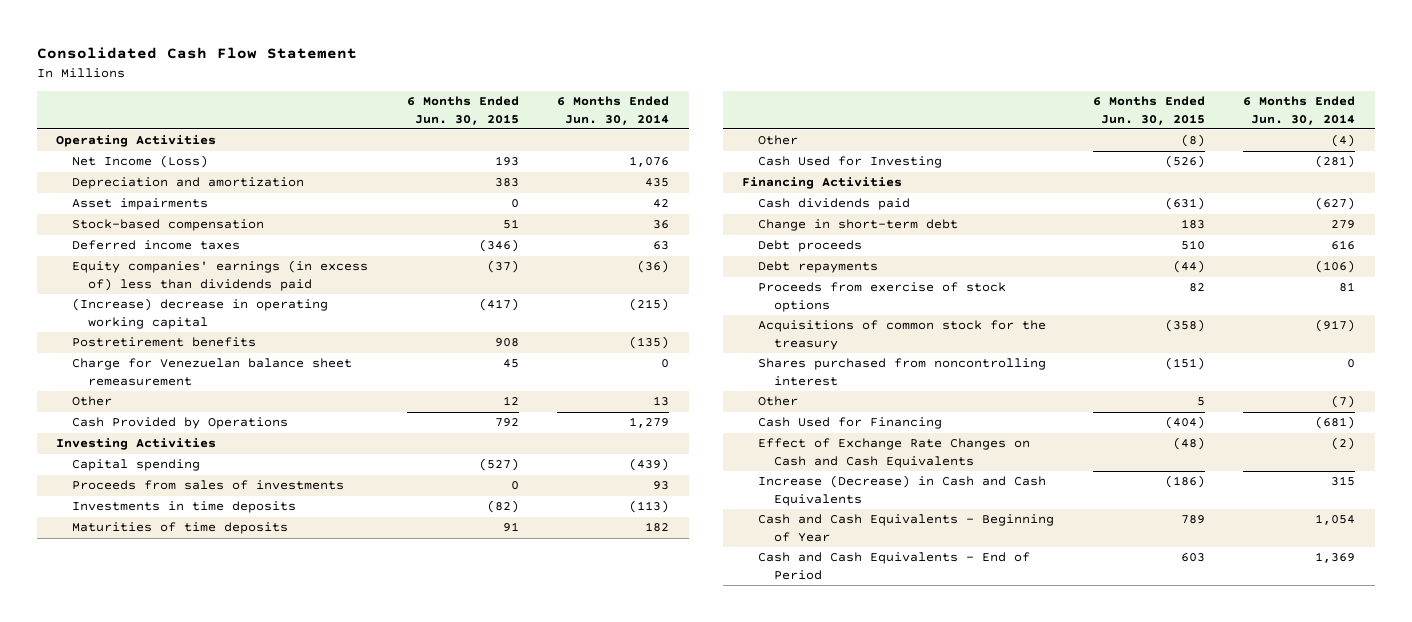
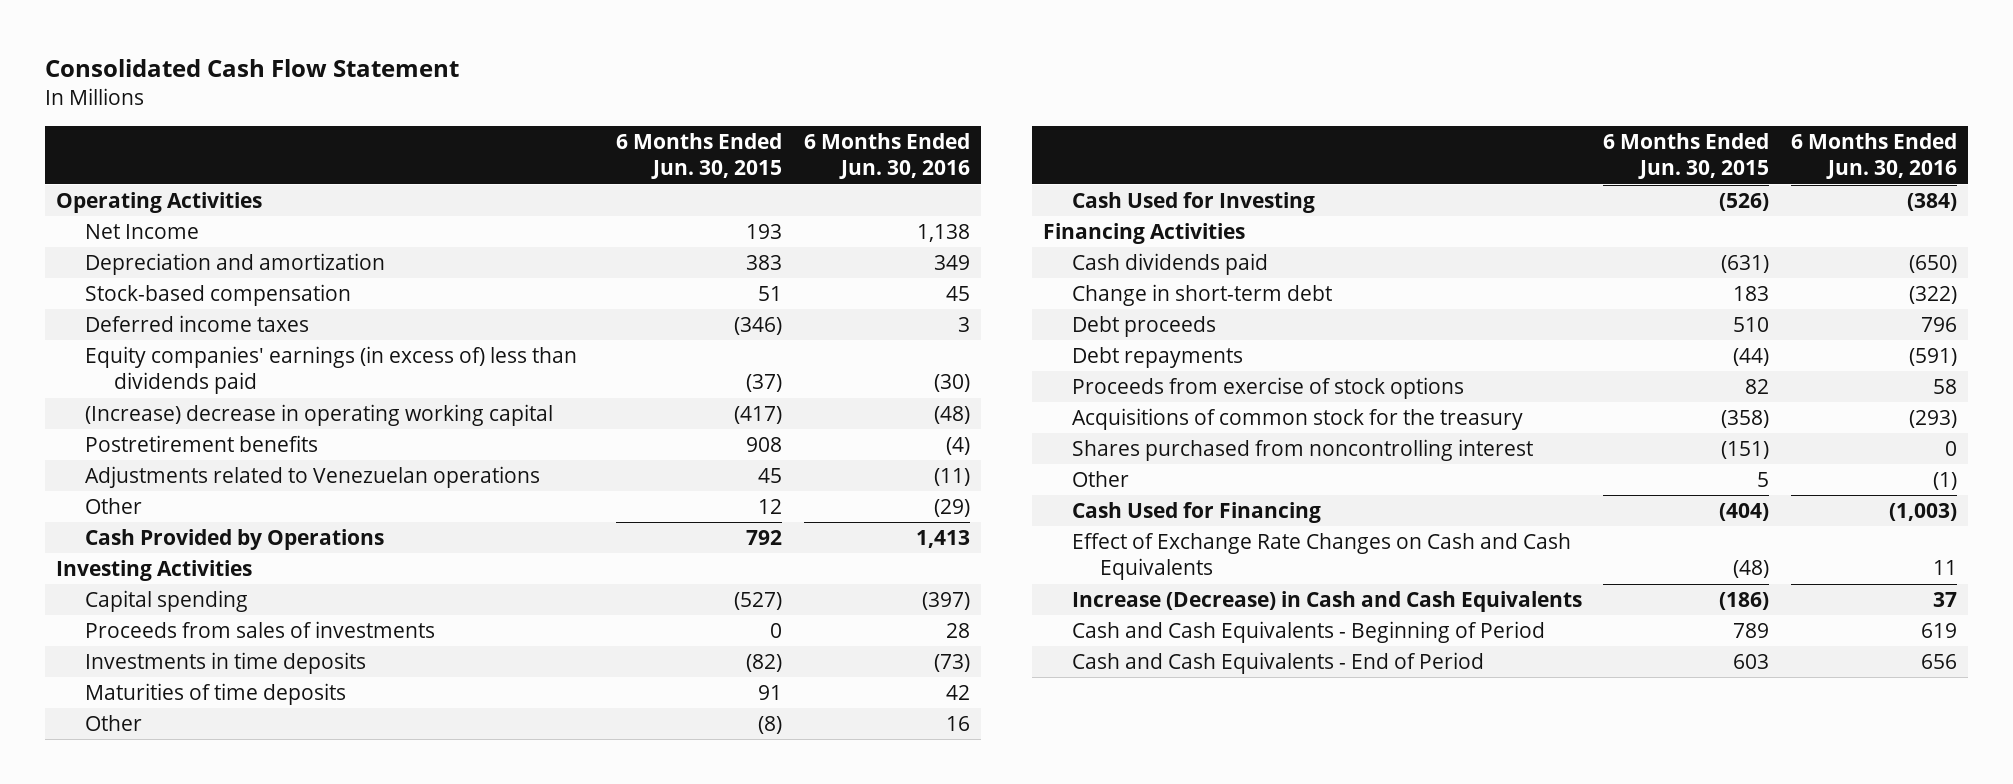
[557,96,670,125] 6 Months Ended Jun. 30, 2014 -> none
none -> [803,133,970,180] 6 Months Ended Jun. 30, 2016
[72,155,209,169] Net Income (Loss) -> [84,224,199,240] Net Income
[72,198,209,211] Asset impairments -> none
[72,358,353,386] Charge for Venezuelan balance sheet remeasurement -> [84,466,540,489] Adjustments related to Venezuelan operations
[758,514,1055,542] Cash and Cash Equivalents - Beginning of Year -> [1071,621,1545,644] Cash and Cash Equivalents - Beginning of Period

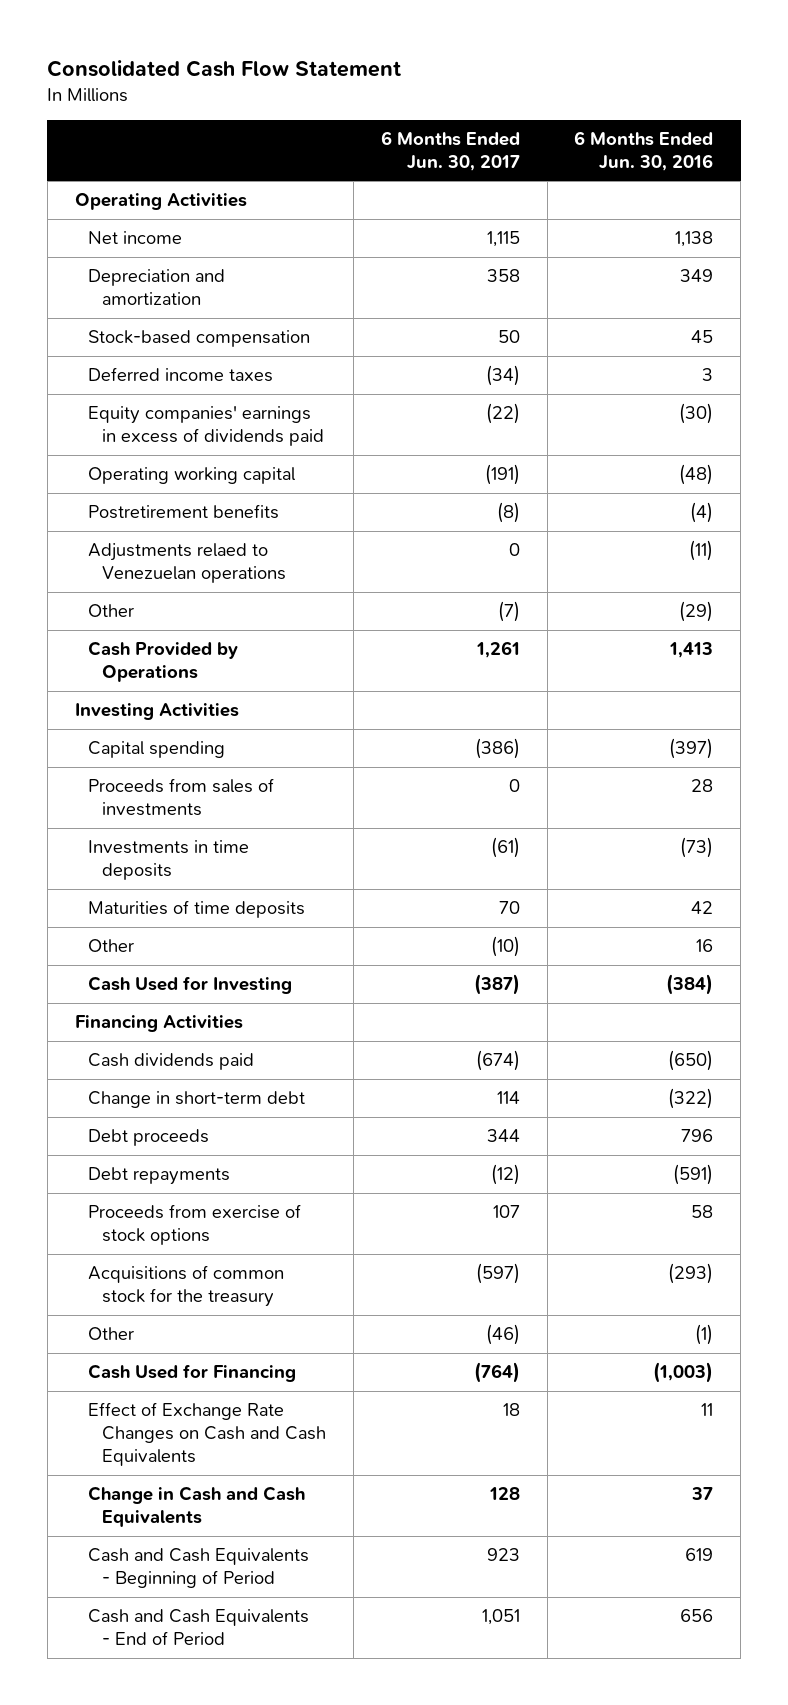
[616,133,783,180] 6 Months Ended Jun. 30, 2015 -> none
none -> [380,130,520,171] 6 Months Ended Jun. 30, 2017
[84,224,199,240] Net Income -> [88,231,183,245] Net income
[84,346,577,395] Equity companies' earnings (in excess of) less than dividends paid -> [88,406,324,447] Equity companies' earnings in excess of dividends paid
[84,404,553,427] (Increase) decrease in operating working capital -> [88,467,296,485] Operating working capital
[84,466,540,489] Adjustments related to Venezuelan operations -> [88,543,286,584] Adjustments relaed to Venezuelan operations
[1071,439,1533,462] Shares purchased from noncontrolling interest -> none
[1071,591,1582,613] Increase (Decrease) in Cash and Cash Equivalents -> [88,1486,306,1528] Change in Cash and Cash Equivalents

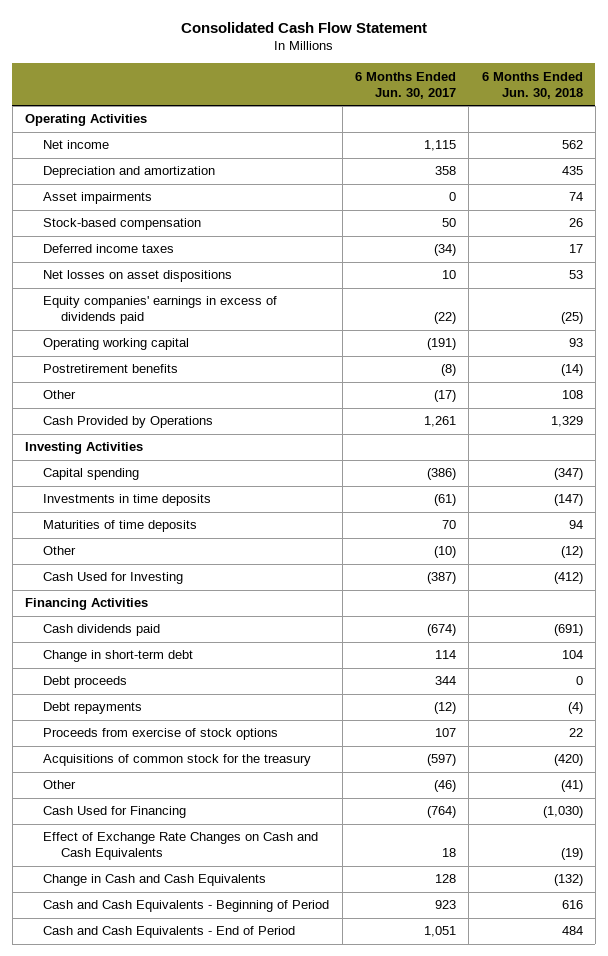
[574,130,714,171] 6 Months Ended Jun. 30, 2016 -> none
none -> [481,71,583,99] 6 Months Ended Jun. 30, 2018
none -> [43,192,153,205] Asset impairments
none -> [43,270,233,283] Net losses on asset dispositions
[88,543,286,584] Adjustments relaed to Venezuelan operations -> none
[497,601,520,623] (7) -> [433,390,456,403] (17)
[88,778,275,817] Proceeds from sales of investments -> none

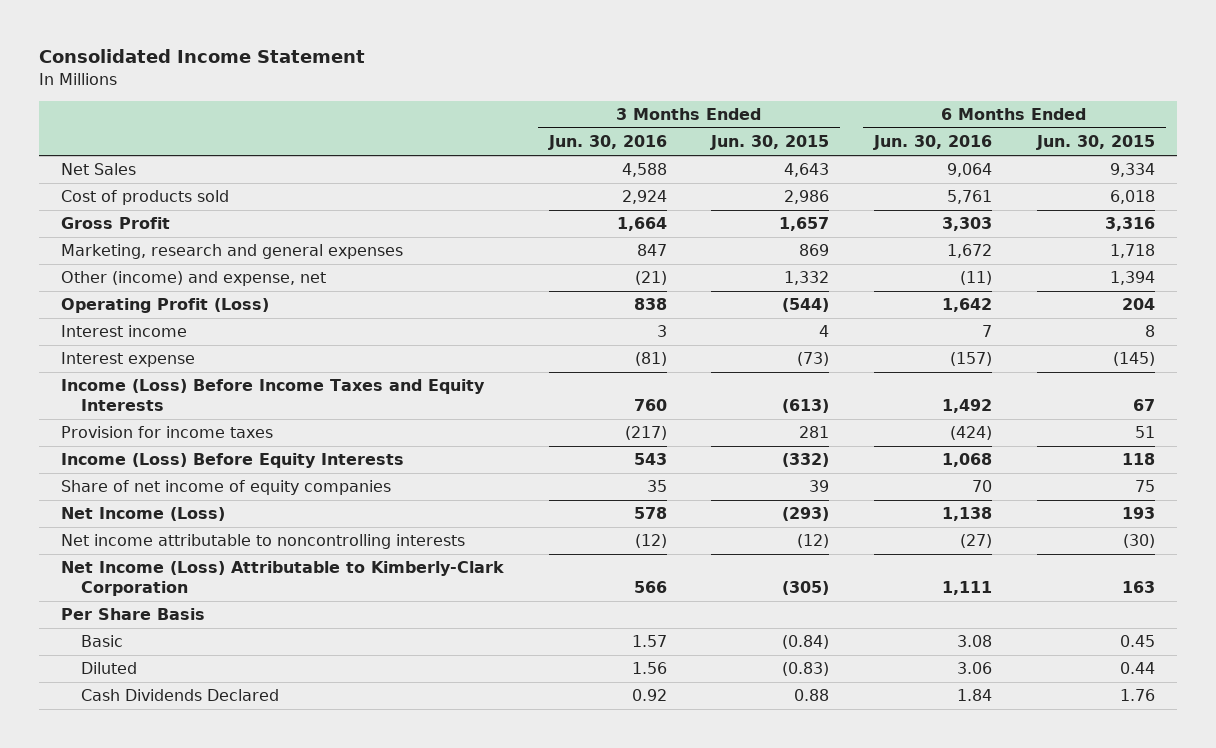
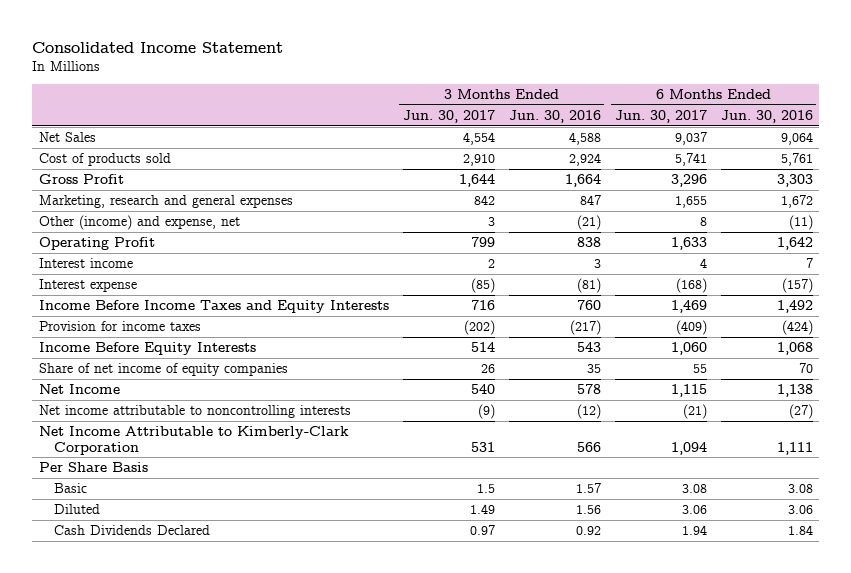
[710,135,830,151] Jun. 30, 2015 -> none
[1035,135,1155,151] Jun. 30, 2015 -> none
none -> [402,109,495,123] Jun. 30, 2017
none -> [614,109,707,123] Jun. 30, 2017
[61,298,270,314] Operating Profit (Loss) -> [38,237,155,251] Operating Profit
[61,379,486,412] Income (Loss) Before Income Taxes and Equity Interests -> [38,300,389,314] Income Before Income Taxes and Equity Interests
[61,453,405,469] Income (Loss) Before Equity Interests -> [38,342,256,356] Income Before Equity Interests
[61,507,226,522] Net Income (Loss) -> [38,384,120,395] Net Income
[61,561,505,597] Net Income (Loss) Attributable to Kimberly-Clark Corporation -> [38,426,349,455] Net Income Attributable to Kimberly-Clark Corporation

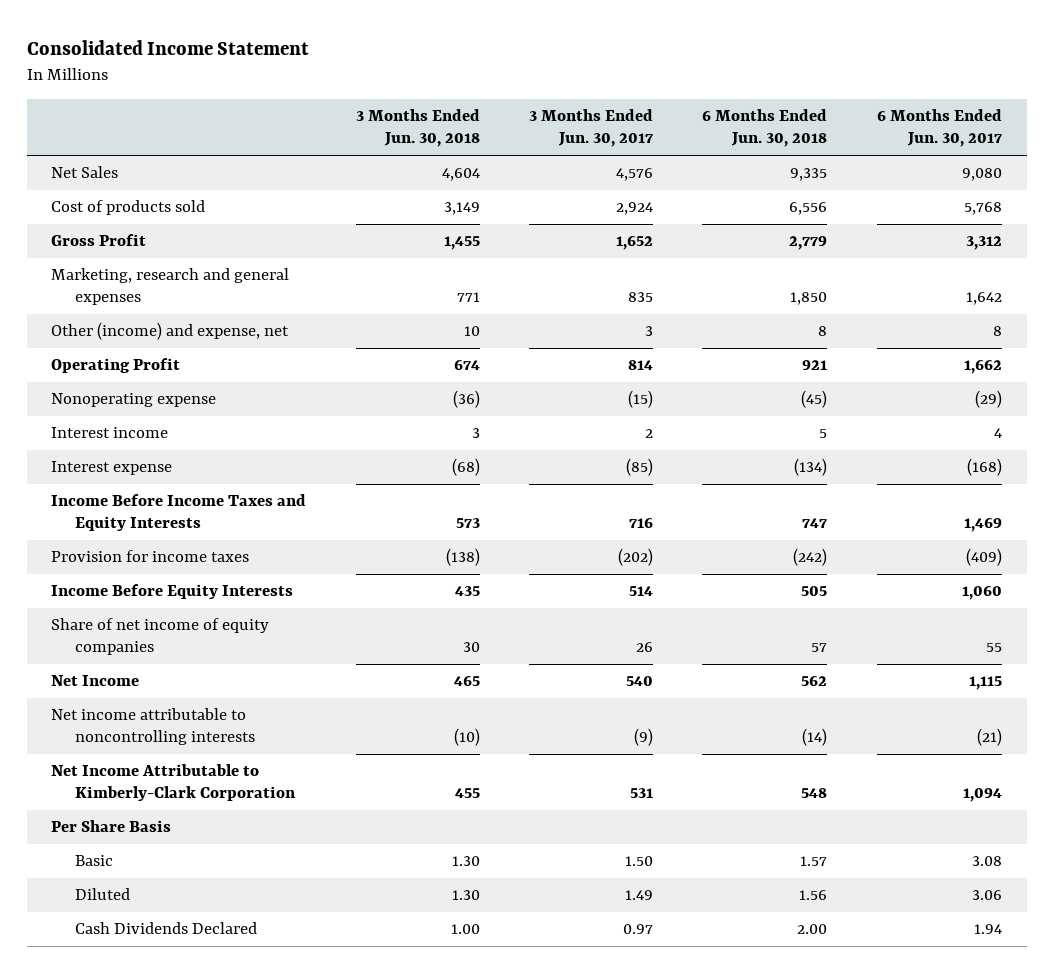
[508,109,601,123] Jun. 30, 2016 -> none
[720,109,813,123] Jun. 30, 2016 -> none
none -> [355,109,480,148] 3 Months Ended Jun. 30, 2018
none -> [702,109,828,148] 6 Months Ended Jun. 30, 2018
[462,132,495,146] 4,554 -> [616,168,654,182] 4,576
[674,132,707,146] 9,037 -> [961,168,1002,182] 9,080
[462,154,495,167] 2,910 -> [616,202,654,216] 2,924
[674,153,707,167] 5,741 -> [963,202,1002,216] 5,768
[458,174,495,188] 1,644 -> [616,236,654,251] 1,652
[670,174,707,188] 3,296 -> [965,236,1002,251] 3,312
[473,195,495,206] 842 -> [628,292,654,303] 835
[674,196,707,209] 1,655 -> [965,292,1002,306] 1,642
[470,237,495,248] 799 -> [628,360,654,371] 814
[670,237,707,251] 1,633 -> [963,360,1002,375] 1,662
none -> [51,393,217,408] Nonoperating expense
[476,484,495,494] 1.5 -> [625,856,654,867] 1.50

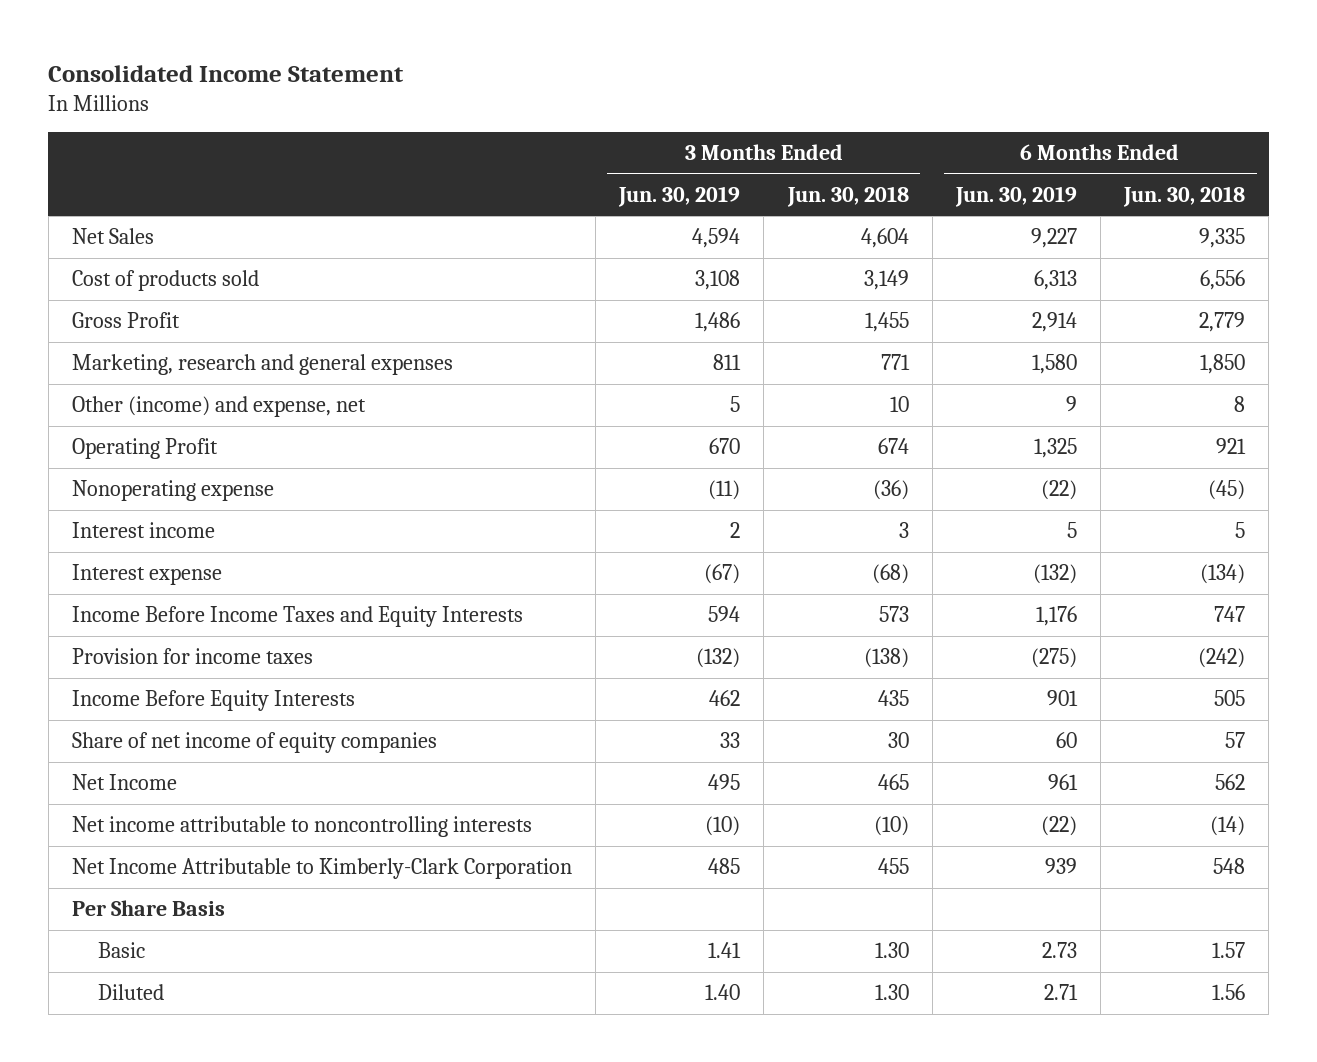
[529,109,654,148] 3 Months Ended Jun. 30, 2017 -> none
[876,109,1002,148] 6 Months Ended Jun. 30, 2017 -> none
none -> [618,185,741,207] Jun. 30, 2019
none -> [954,185,1077,207] Jun. 30, 2019
[75,922,258,935] Cash Dividends Declared -> none

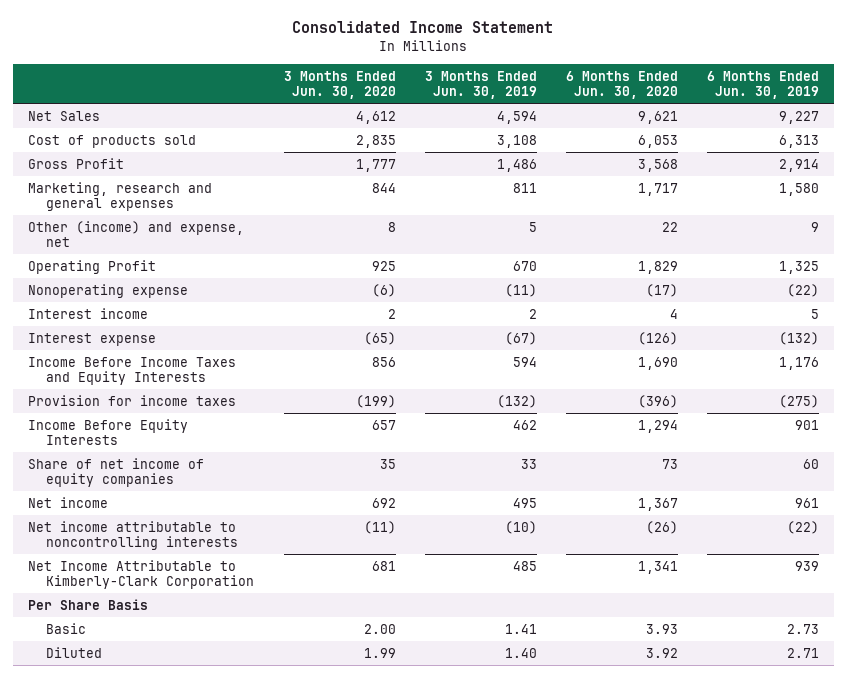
[786,185,909,207] Jun. 30, 2018 -> none
[1123,185,1246,207] Jun. 30, 2018 -> none
none -> [283,70,396,99] 3 Months Ended Jun. 30, 2020
none -> [565,70,678,99] 6 Months Ended Jun. 30, 2020
[71,774,177,791] Net Income -> [27,496,108,508] Net income

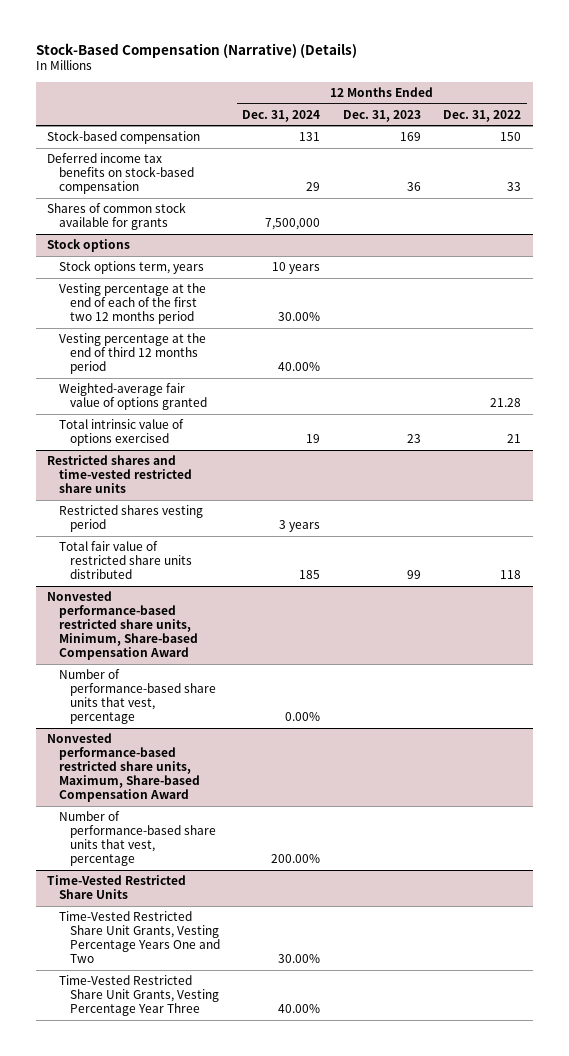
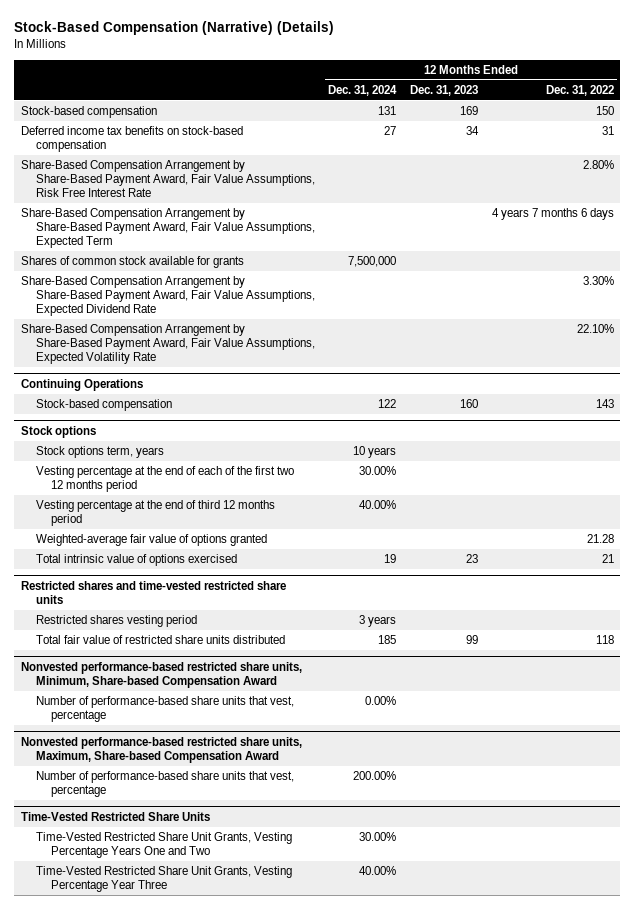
[306,182,321,192] 29 -> [384,126,397,136] 27
[406,182,421,192] 36 -> [465,126,479,136] 34
[507,182,522,192] 33 -> [601,126,614,136] 31
none -> [20,160,315,197] Share-Based Compensation Arrangement by Share-Based Payment Award, Fair Value Assumptions, Risk Free Interest Rate
none -> [20,208,315,248] Share-Based Compensation Arrangement by Share-Based Payment Award, Fair Value Assumptions, Expected Term
none -> [20,276,315,316] Share-Based Compensation Arrangement by Share-Based Payment Award, Fair Value Assumptions, Expected Dividend Rate
none -> [20,324,315,364] Share-Based Compensation Arrangement by Share-Based Payment Award, Fair Value Assumptions, Expected Volatility Rate
none -> [20,378,143,391] Continuing Operations
none -> [35,399,172,412] Stock-based compensation

